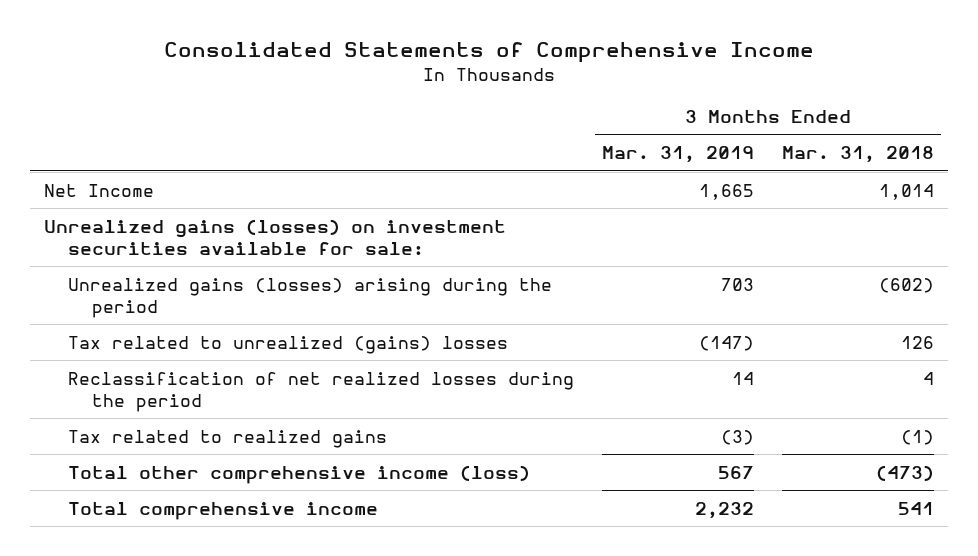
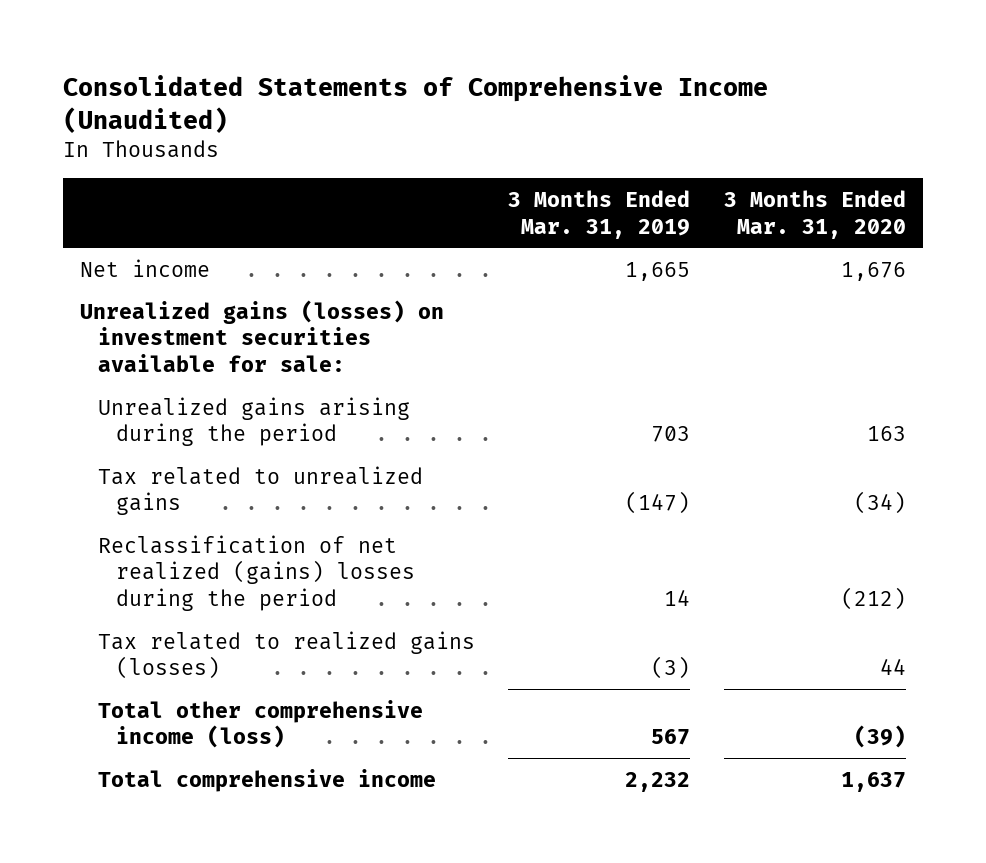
[164,42,815,64] Consolidated Statements of Comprehensive Income -> [62,74,768,133] Consolidated Statements of Comprehensive Income (Unaudited)
[782,146,935,164] Mar. 31, 2018 -> none
none -> [723,189,906,239] 3 Months Ended Mar. 31, 2020
[44,183,155,197] Net Income -> [79,258,210,277] Net income
[68,277,553,318] Unrealized gains (losses) arising during the period -> [97,396,410,447] Unrealized gains arising during the period
[68,335,509,354] Tax related to unrealized (gains) losses -> [97,465,423,516] Tax related to unrealized gains
[68,371,575,412] Reclassification of net realized losses during the period -> [97,534,416,611] Reclassification of net realized (gains) losses during the period
[68,429,388,448] Tax related to realized gains -> [97,630,475,680] Tax related to realized gains (losses)

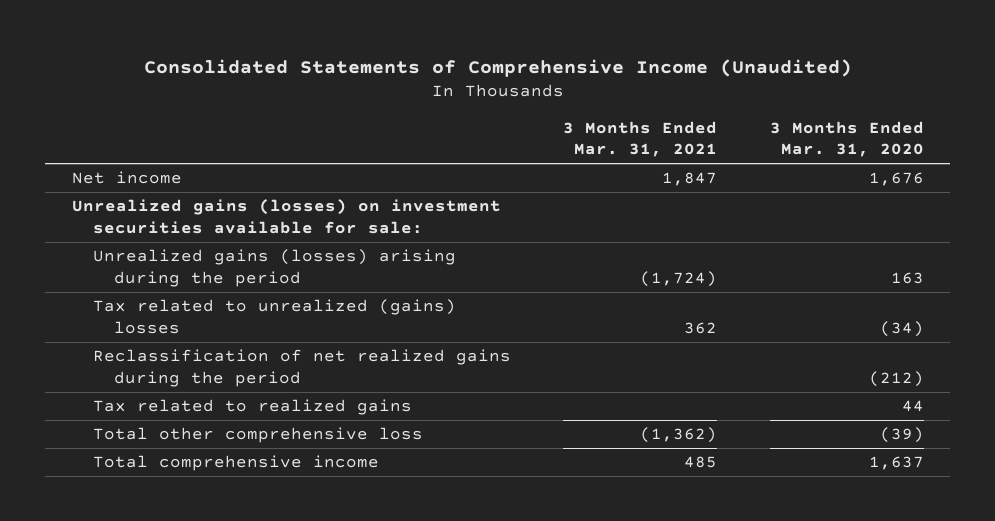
[508,189,691,239] 3 Months Ended Mar. 31, 2019 -> none
none -> [563,120,718,158] 3 Months Ended Mar. 31, 2021
[97,396,410,447] Unrealized gains arising during the period -> [93,249,457,287] Unrealized gains (losses) arising during the period
[97,465,423,516] Tax related to unrealized gains -> [93,299,457,334] Tax related to unrealized (gains) losses
[97,534,416,611] Reclassification of net realized (gains) losses during the period -> [93,349,512,387] Reclassification of net realized gains during the period
[97,630,475,680] Tax related to realized gains (losses) -> [93,399,413,416] Tax related to realized gains
[97,699,423,749] Total other comprehensive income (loss) -> [93,427,424,444] Total other comprehensive loss

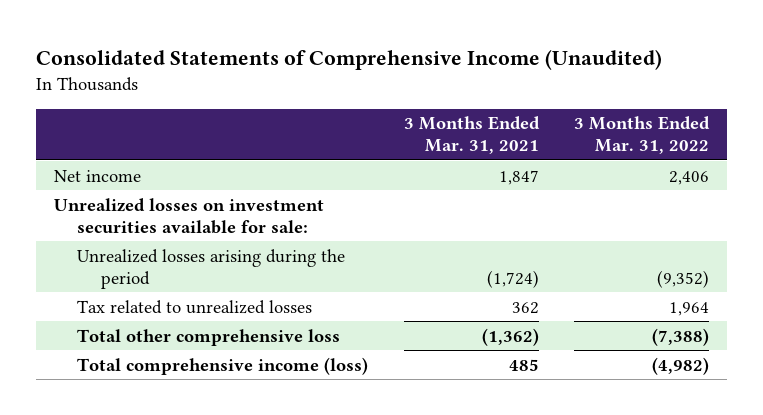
[769,120,924,158] 3 Months Ended Mar. 31, 2020 -> none
none -> [573,116,710,155] 3 Months Ended Mar. 31, 2022
[93,349,512,387] Reclassification of net realized gains during the period -> none
[93,399,413,416] Tax related to realized gains -> none
[71,199,501,234] Unrealized gains (losses) on investment securities available for sale: -> [54,197,325,234] Unrealized losses on investment securities available for sale:
[93,249,457,287] Unrealized gains (losses) arising during the period -> [77,248,346,289] Unrealized losses arising during the period
[93,299,457,334] Tax related to unrealized (gains) losses -> [77,299,313,314] Tax related to unrealized losses
[93,455,380,472] Total comprehensive income -> [77,356,369,375] Total comprehensive income (loss)

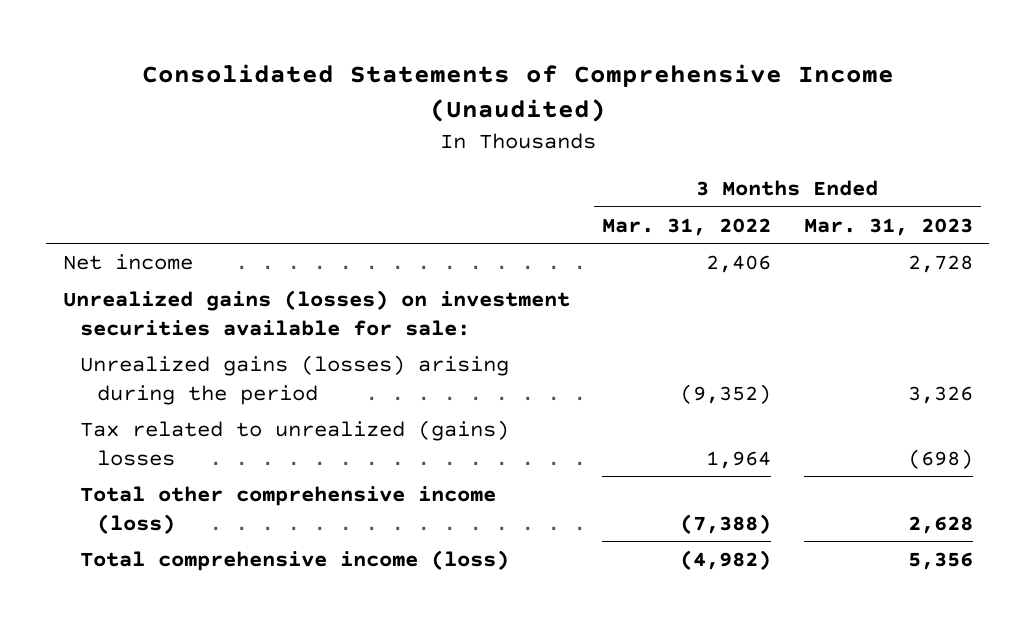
[403,116,540,155] 3 Months Ended Mar. 31, 2021 -> none
none -> [803,217,973,236] Mar. 31, 2023
[54,197,325,234] Unrealized losses on investment securities available for sale: -> [62,289,570,336] Unrealized gains (losses) on investment securities available for sale:
[77,248,346,289] Unrealized losses arising during the period -> [79,354,509,405] Unrealized gains (losses) arising during the period
[77,299,313,314] Tax related to unrealized losses -> [79,419,509,466] Tax related to unrealized (gains) losses
[77,328,341,346] Total other comprehensive loss -> [79,485,496,534] Total other comprehensive income (loss)

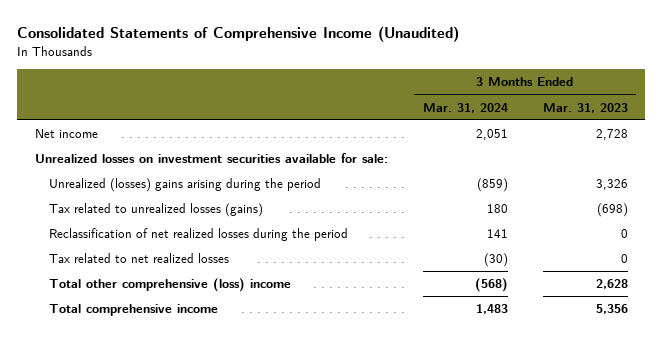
[602,217,772,236] Mar. 31, 2022 -> none
none -> [422,102,508,113] Mar. 31, 2024
[62,289,570,336] Unrealized gains (losses) on investment securities available for sale: -> [34,153,388,164] Unrealized losses on investment securities available for sale:
[79,354,509,405] Unrealized gains (losses) arising during the period -> [48,178,321,193] Unrealized (losses) gains arising during the period
[79,419,509,466] Tax related to unrealized (gains) losses -> [48,203,263,218] Tax related to unrealized losses (gains)
none -> [48,228,348,242] Reclassification of net realized losses during the period
none -> [48,253,229,264] Tax related to net realized losses
[79,485,496,534] Total other comprehensive income (loss) -> [48,278,291,293] Total other comprehensive (loss) income
[79,549,509,571] Total comprehensive income (loss) -> [48,304,218,317] Total comprehensive income

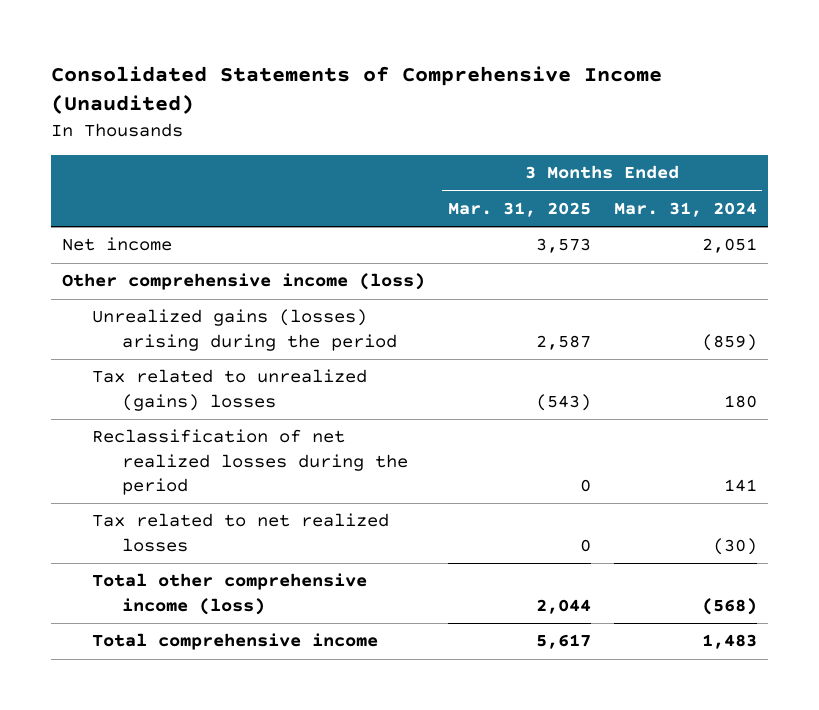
[542,102,628,113] Mar. 31, 2023 -> none
none -> [447,201,591,217] Mar. 31, 2025
[34,153,388,164] Unrealized losses on investment securities available for sale: -> [62,273,426,291] Other comprehensive income (loss)
[48,178,321,193] Unrealized (losses) gains arising during the period -> [92,309,398,351] Unrealized gains (losses) arising during the period
[48,203,263,218] Tax related to unrealized losses (gains) -> [92,369,368,411] Tax related to unrealized (gains) losses
[48,278,291,293] Total other comprehensive (loss) income -> [92,573,368,615] Total other comprehensive income (loss)

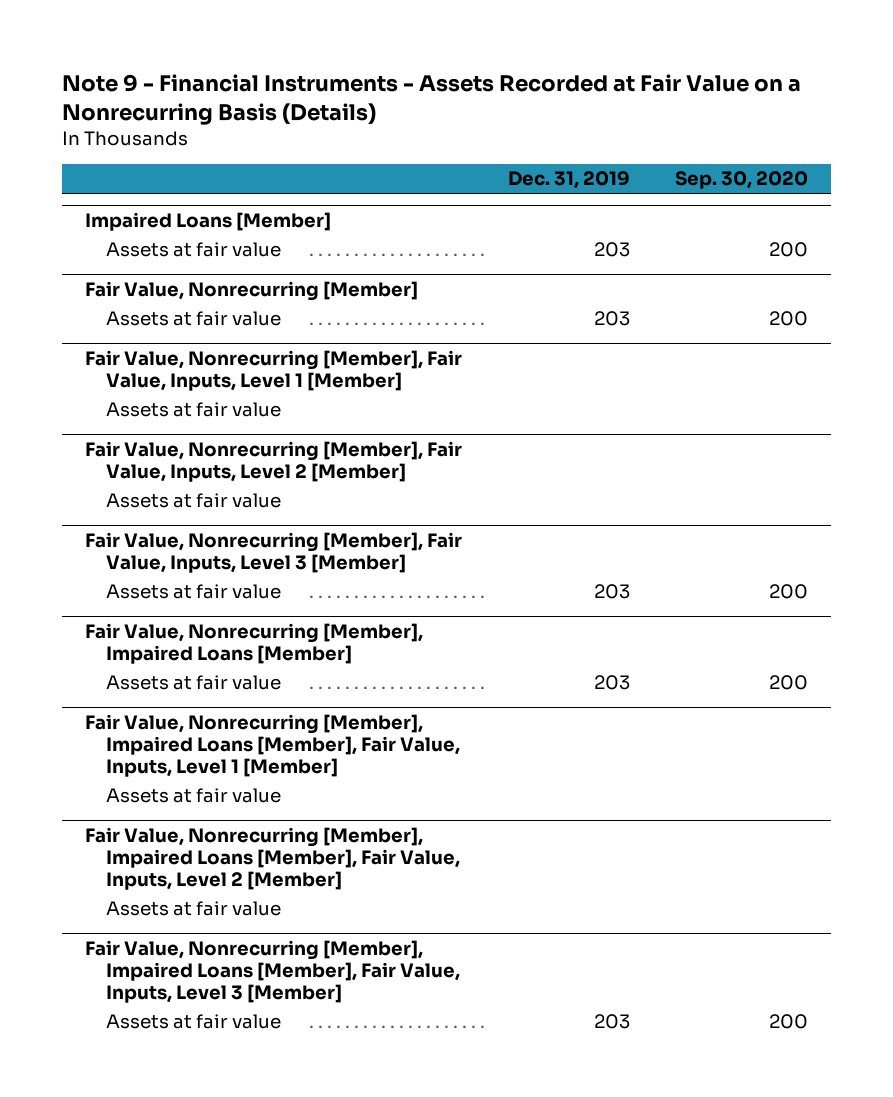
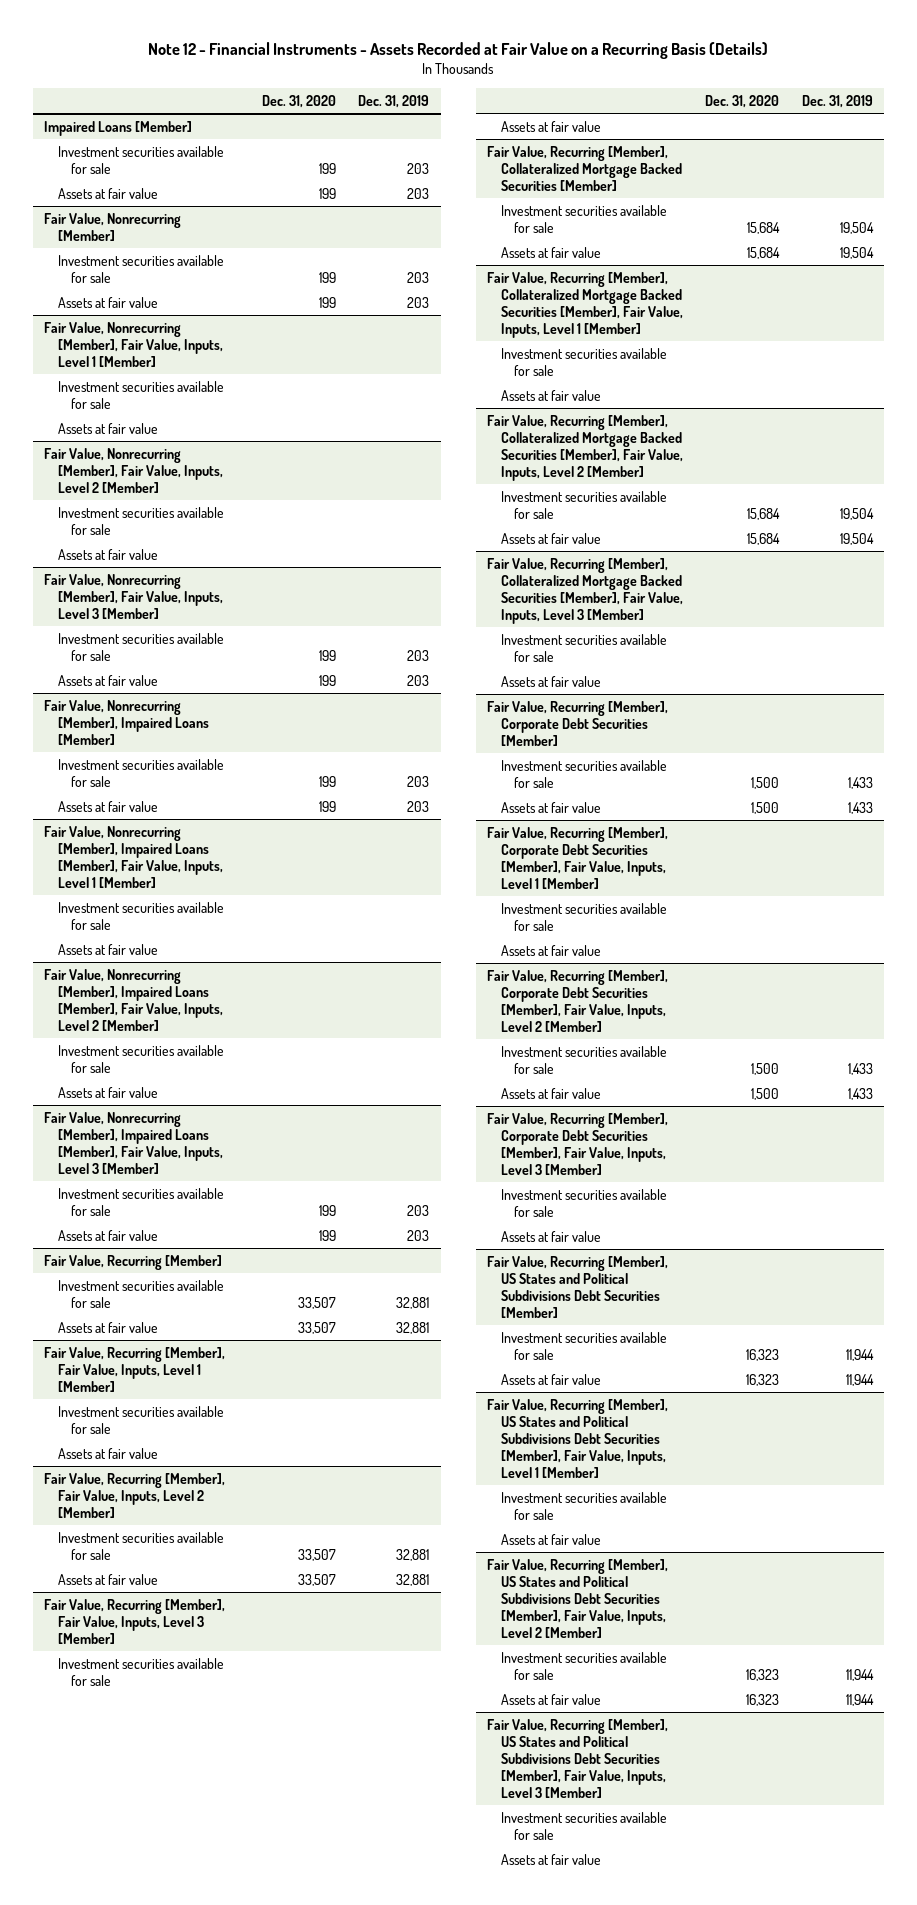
[61,73,801,125] Note 9 - Financial Instruments - Assets Recorded at Fair Value on a Nonrecurring Basis (Details) -> [148,41,769,59] Note 12 - Financial Instruments - Assets Recorded at Fair Value on a Recurring Basis (Details)
[675,171,809,190] Sep. 30, 2020 -> none
none -> [261,94,336,108] Dec. 31, 2020
none -> [57,145,224,174] Investment securities available for sale
none -> [57,254,224,283] Investment securities available for sale
none -> [57,380,224,409] Investment securities available for sale
none -> [57,506,224,535] Investment securities available for sale
none -> [57,632,224,661] Investment securities available for sale
none -> [57,758,224,787] Investment securities available for sale
none -> [57,901,224,930] Investment securities available for sale
none -> [57,1044,224,1073] Investment securities available for sale
none -> [57,1187,224,1216] Investment securities available for sale
none -> [44,1254,223,1270] Fair Value, Recurring [Member]
none -> [57,1279,224,1308] Investment securities available for sale
none -> [57,1321,158,1333] Assets at fair value
none -> [44,1346,226,1392] Fair Value, Recurring [Member], Fair Value, Inputs, Level 1 [Member]
none -> [57,1405,224,1434] Investment securities available for sale
none -> [57,1447,158,1459] Assets at fair value
none -> [44,1472,226,1518] Fair Value, Recurring [Member], Fair Value, Inputs, Level 2 [Member]
none -> [57,1531,224,1560] Investment securities available for sale
none -> [57,1573,158,1585] Assets at fair value
none -> [44,1598,226,1644] Fair Value, Recurring [Member], Fair Value, Inputs, Level 3 [Member]
none -> [57,1657,224,1686] Investment securities available for sale
none -> [500,120,601,132] Assets at fair value
none -> [487,145,682,191] Fair Value, Recurring [Member], Collateralized Mortgage Backed Securities [Member]
none -> [500,204,667,233] Investment securities available for sale
none -> [500,246,601,258] Assets at fair value
none -> [487,271,683,338] Fair Value, Recurring [Member], Collateralized Mortgage Backed Securities [Member], Fair Value, Inputs, Level 1 [Member]
none -> [500,347,667,376] Investment securities available for sale
none -> [500,389,601,401] Assets at fair value
none -> [487,414,683,481] Fair Value, Recurring [Member], Collateralized Mortgage Backed Securities [Member], Fair Value, Inputs, Level 2 [Member]
none -> [500,490,667,519] Investment securities available for sale
none -> [500,532,601,544] Assets at fair value
none -> [487,557,683,624] Fair Value, Recurring [Member], Collateralized Mortgage Backed Securities [Member], Fair Value, Inputs, Level 3 [Member]
none -> [500,633,667,662] Investment securities available for sale
none -> [500,675,601,687] Assets at fair value
none -> [487,700,669,746] Fair Value, Recurring [Member], Corporate Debt Securities [Member]
none -> [500,759,667,788] Investment securities available for sale
none -> [500,801,601,813] Assets at fair value
none -> [487,826,669,889] Fair Value, Recurring [Member], Corporate Debt Securities [Member], Fair Value, Inputs, Level 1 [Member]
none -> [500,902,667,931] Investment securities available for sale
none -> [500,944,601,956] Assets at fair value
none -> [487,969,669,1032] Fair Value, Recurring [Member], Corporate Debt Securities [Member], Fair Value, Inputs, Level 2 [Member]
none -> [500,1045,667,1074] Investment securities available for sale
none -> [500,1087,601,1099] Assets at fair value
none -> [487,1112,669,1175] Fair Value, Recurring [Member], Corporate Debt Securities [Member], Fair Value, Inputs, Level 3 [Member]
none -> [500,1188,667,1217] Investment securities available for sale
none -> [500,1230,601,1242] Assets at fair value
none -> [487,1255,669,1318] Fair Value, Recurring [Member], US States and Political Subdivisions Debt Securities [Member]
none -> [500,1331,667,1360] Investment securities available for sale
none -> [500,1373,601,1385] Assets at fair value
none -> [487,1398,669,1478] Fair Value, Recurring [Member], US States and Political Subdivisions Debt Securities [Member], Fair Value, Inputs, Level 1 [Member]
none -> [500,1491,667,1520] Investment securities available for sale
none -> [500,1533,601,1545] Assets at fair value
none -> [487,1558,669,1638] Fair Value, Recurring [Member], US States and Political Subdivisions Debt Securities [Member], Fair Value, Inputs, Level 2 [Member]
none -> [500,1651,667,1680] Investment securities available for sale
none -> [500,1693,601,1705] Assets at fair value
none -> [487,1718,669,1798] Fair Value, Recurring [Member], US States and Political Subdivisions Debt Securities [Member], Fair Value, Inputs, Level 3 [Member]
none -> [500,1811,667,1840] Investment securities available for sale
none -> [500,1853,601,1865] Assets at fair value

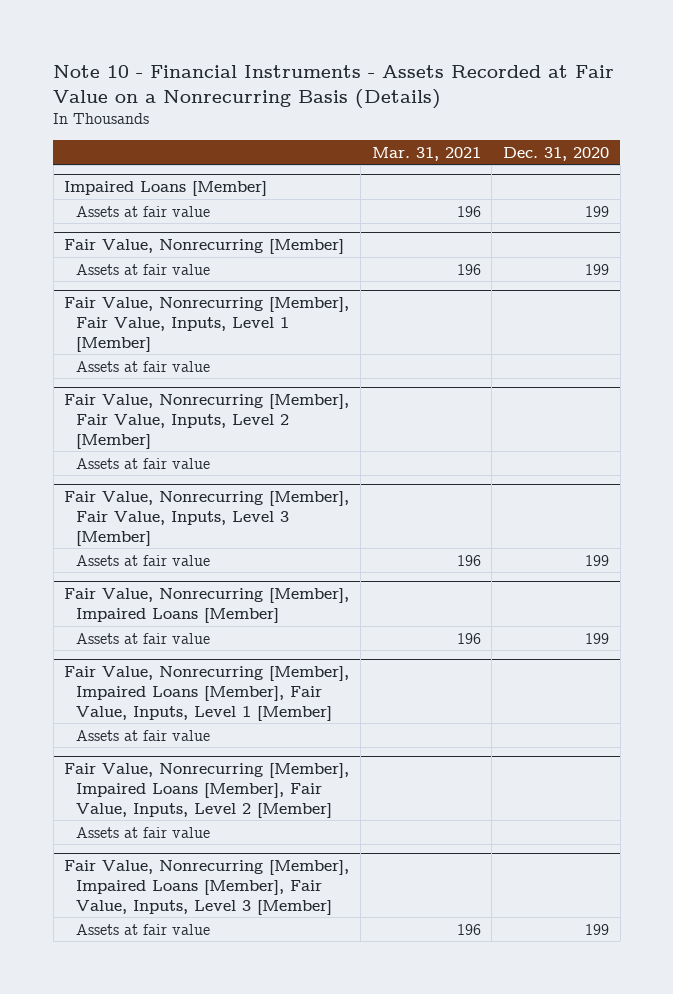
[148,41,769,59] Note 12 - Financial Instruments - Assets Recorded at Fair Value on a Recurring Basis (Details) -> [53,64,615,109] Note 10 - Financial Instruments - Assets Recorded at Fair Value on a Nonrecurring Basis (Details)
[358,94,430,108] Dec. 31, 2019 -> none
none -> [371,146,481,161] Mar. 31, 2021
[57,145,224,174] Investment securities available for sale -> none
[57,254,224,283] Investment securities available for sale -> none
[57,380,224,409] Investment securities available for sale -> none
[57,506,224,535] Investment securities available for sale -> none
[57,632,224,661] Investment securities available for sale -> none
[57,758,224,787] Investment securities available for sale -> none
[57,901,224,930] Investment securities available for sale -> none
[57,1044,224,1073] Investment securities available for sale -> none
[57,1187,224,1216] Investment securities available for sale -> none
[44,1254,223,1270] Fair Value, Recurring [Member] -> none
[57,1279,224,1308] Investment securities available for sale -> none
[57,1321,158,1333] Assets at fair value -> none
[44,1346,226,1392] Fair Value, Recurring [Member], Fair Value, Inputs, Level 1 [Member] -> none
[57,1405,224,1434] Investment securities available for sale -> none
[57,1447,158,1459] Assets at fair value -> none
[44,1472,226,1518] Fair Value, Recurring [Member], Fair Value, Inputs, Level 2 [Member] -> none
[57,1531,224,1560] Investment securities available for sale -> none
[57,1573,158,1585] Assets at fair value -> none
[44,1598,226,1644] Fair Value, Recurring [Member], Fair Value, Inputs, Level 3 [Member] -> none
[57,1657,224,1686] Investment securities available for sale -> none
[500,120,601,132] Assets at fair value -> none
[487,145,682,191] Fair Value, Recurring [Member], Collateralized Mortgage Backed Securities [Member] -> none
[500,204,667,233] Investment securities available for sale -> none
[500,246,601,258] Assets at fair value -> none
[487,271,683,338] Fair Value, Recurring [Member], Collateralized Mortgage Backed Securities [Member], Fair Value, Inputs, Level 1 [Member] -> none
[500,347,667,376] Investment securities available for sale -> none
[500,389,601,401] Assets at fair value -> none
[487,414,683,481] Fair Value, Recurring [Member], Collateralized Mortgage Backed Securities [Member], Fair Value, Inputs, Level 2 [Member] -> none
[500,490,667,519] Investment securities available for sale -> none
[500,532,601,544] Assets at fair value -> none
[487,557,683,624] Fair Value, Recurring [Member], Collateralized Mortgage Backed Securities [Member], Fair Value, Inputs, Level 3 [Member] -> none
[500,633,667,662] Investment securities available for sale -> none
[500,675,601,687] Assets at fair value -> none
[487,700,669,746] Fair Value, Recurring [Member], Corporate Debt Securities [Member] -> none
[500,759,667,788] Investment securities available for sale -> none
[500,801,601,813] Assets at fair value -> none
[487,826,669,889] Fair Value, Recurring [Member], Corporate Debt Securities [Member], Fair Value, Inputs, Level 1 [Member] -> none
[500,902,667,931] Investment securities available for sale -> none
[500,944,601,956] Assets at fair value -> none
[487,969,669,1032] Fair Value, Recurring [Member], Corporate Debt Securities [Member], Fair Value, Inputs, Level 2 [Member] -> none
[500,1045,667,1074] Investment securities available for sale -> none
[500,1087,601,1099] Assets at fair value -> none
[487,1112,669,1175] Fair Value, Recurring [Member], Corporate Debt Securities [Member], Fair Value, Inputs, Level 3 [Member] -> none
[500,1188,667,1217] Investment securities available for sale -> none
[500,1230,601,1242] Assets at fair value -> none
[487,1255,669,1318] Fair Value, Recurring [Member], US States and Political Subdivisions Debt Securities [Member] -> none
[500,1331,667,1360] Investment securities available for sale -> none
[500,1373,601,1385] Assets at fair value -> none
[487,1398,669,1478] Fair Value, Recurring [Member], US States and Political Subdivisions Debt Securities [Member], Fair Value, Inputs, Level 1 [Member] -> none
[500,1491,667,1520] Investment securities available for sale -> none
[500,1533,601,1545] Assets at fair value -> none
[487,1558,669,1638] Fair Value, Recurring [Member], US States and Political Subdivisions Debt Securities [Member], Fair Value, Inputs, Level 2 [Member] -> none
[500,1651,667,1680] Investment securities available for sale -> none
[500,1693,601,1705] Assets at fair value -> none
[487,1718,669,1798] Fair Value, Recurring [Member], US States and Political Subdivisions Debt Securities [Member], Fair Value, Inputs, Level 3 [Member] -> none
[500,1811,667,1840] Investment securities available for sale -> none
[500,1853,601,1865] Assets at fair value -> none

